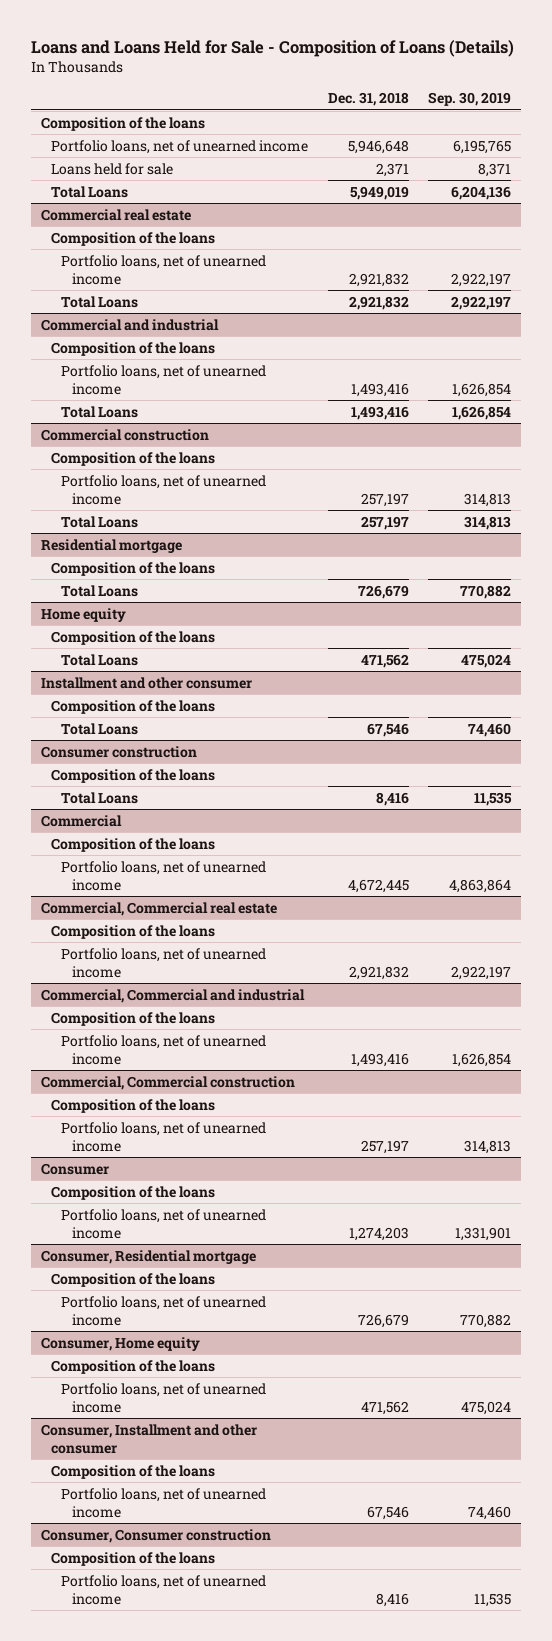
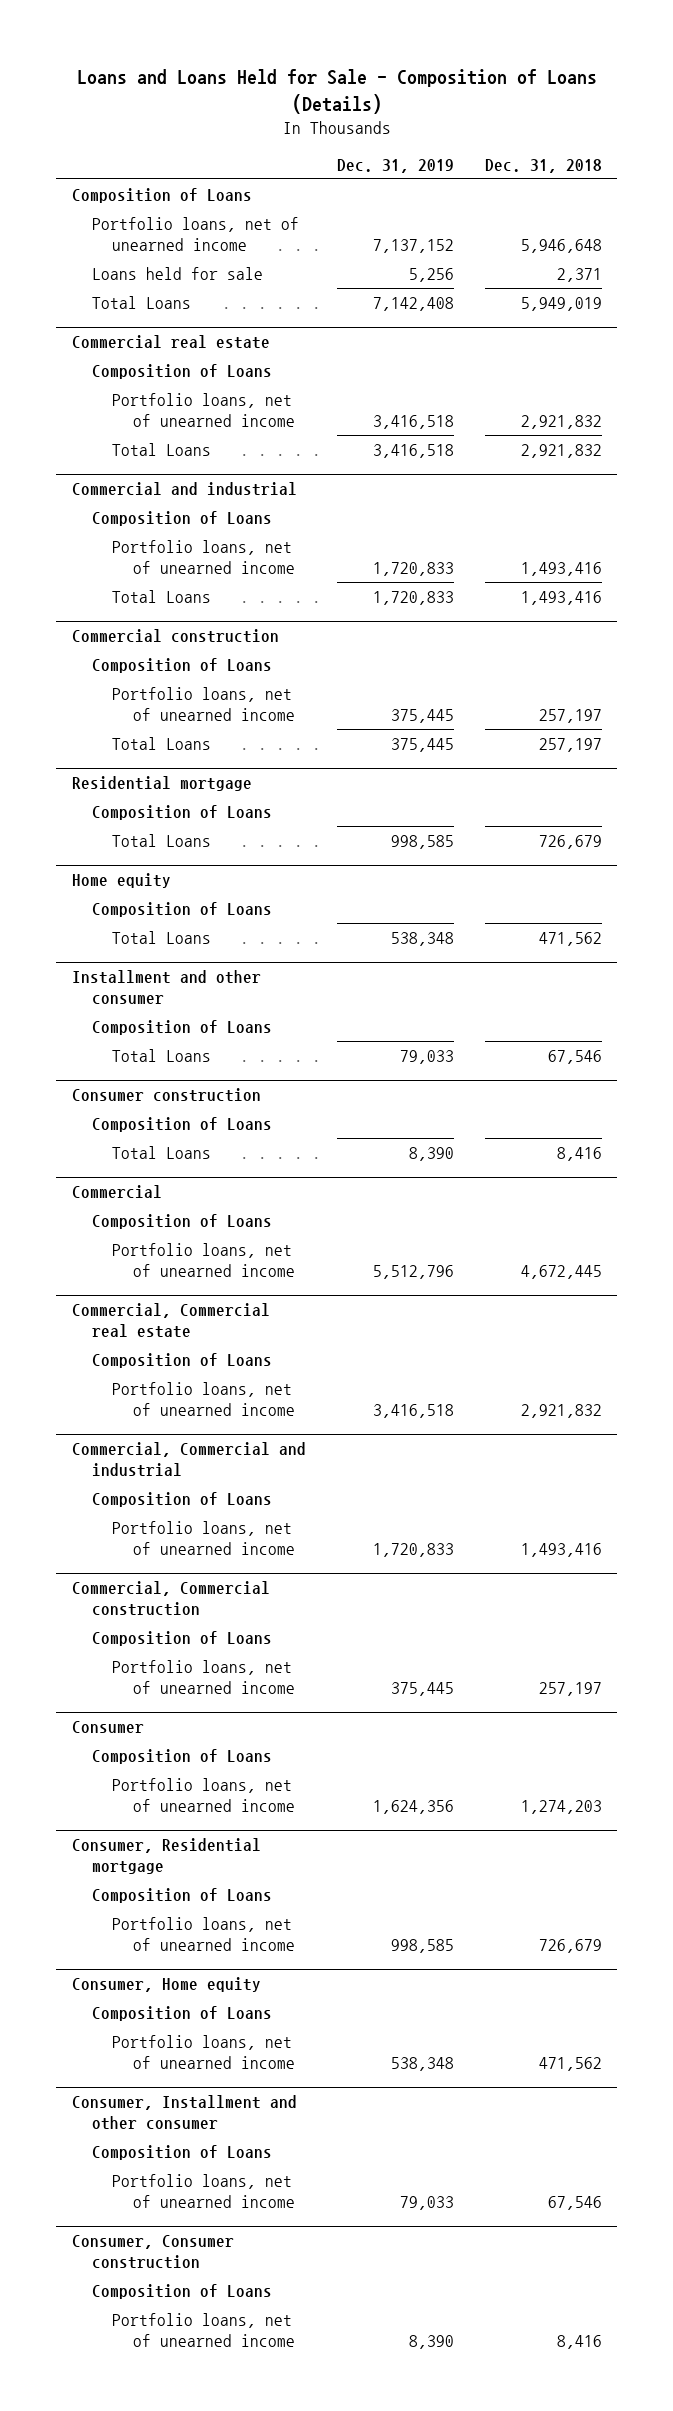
[428,92,512,107] Sep. 30, 2019 -> none
none -> [336,158,454,173] Dec. 31, 2019
[40,116,205,131] Composition of the loans -> [71,187,252,203] Composition of Loans
[50,231,215,246] Composition of the loans -> [92,363,273,379] Composition of Loans
[50,341,215,356] Composition of the loans -> [92,510,273,526] Composition of Loans
[50,451,215,466] Composition of the loans -> [92,657,273,673] Composition of Loans
[50,561,215,576] Composition of the loans -> [92,804,273,820] Composition of Loans
[50,630,215,645] Composition of the loans -> [92,901,273,917] Composition of Loans
[50,699,215,714] Composition of the loans -> [92,1019,273,1035] Composition of Loans
[50,768,215,783] Composition of the loans -> [92,1116,273,1132] Composition of Loans
[50,837,215,852] Composition of the loans -> [92,1213,273,1229] Composition of Loans
[50,924,215,939] Composition of the loans -> [92,1352,273,1368] Composition of Loans
[50,1011,215,1026] Composition of the loans -> [92,1491,273,1507] Composition of Loans
[50,1098,215,1113] Composition of the loans -> [92,1630,273,1646] Composition of Loans
[50,1185,215,1200] Composition of the loans -> [92,1748,273,1764] Composition of Loans
[50,1272,215,1287] Composition of the loans -> [92,1887,273,1903] Composition of Loans
[50,1359,215,1374] Composition of the loans -> [92,2005,273,2021] Composition of Loans
[50,1464,215,1479] Composition of the loans -> [92,2144,273,2160] Composition of Loans
[50,1551,215,1566] Composition of the loans -> [92,2283,273,2299] Composition of Loans

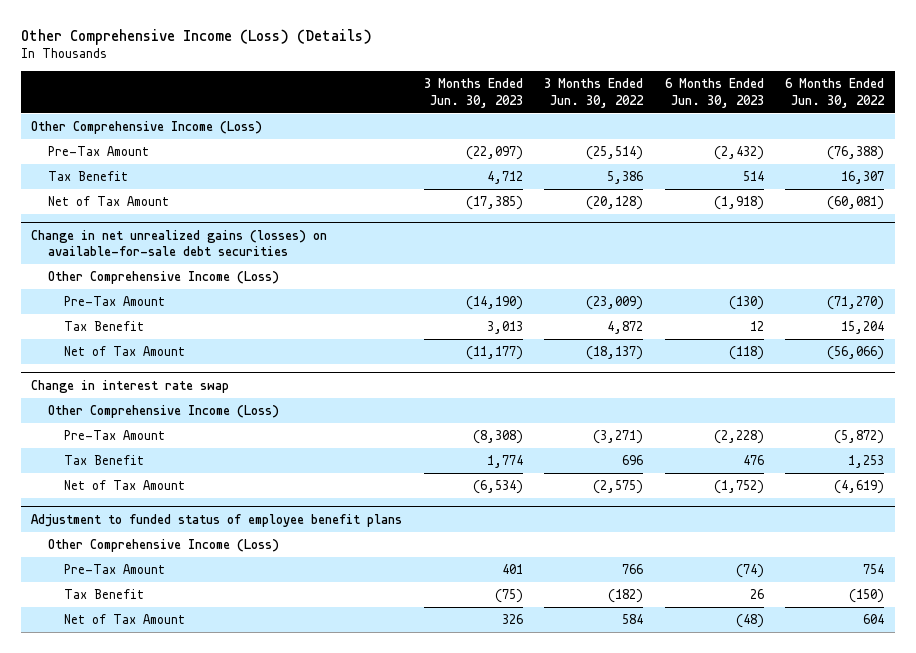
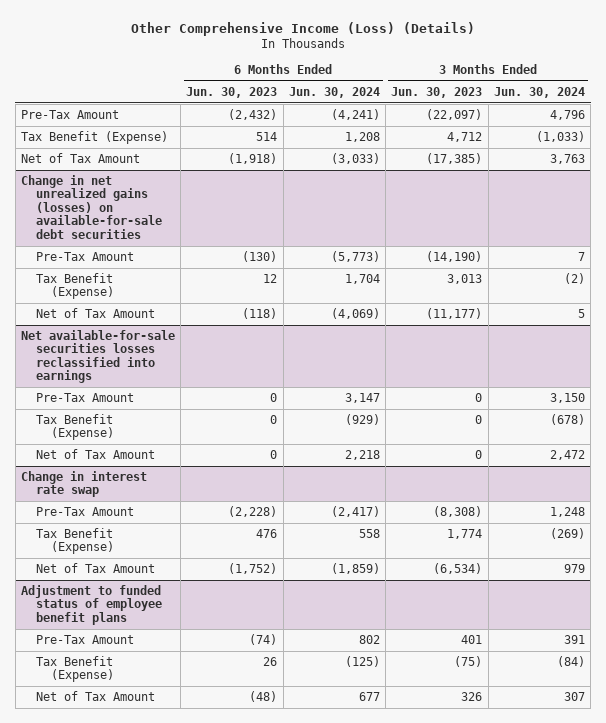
[544,77,645,108] 3 Months Ended Jun. 30, 2022 -> none
[785,77,886,108] 6 Months Ended Jun. 30, 2022 -> none
none -> [288,86,380,98] Jun. 30, 2024
none -> [493,86,585,98] Jun. 30, 2024
[31,121,263,135] Other Comprehensive Income (Loss) -> none
[47,171,128,182] Tax Benefit -> [20,130,168,144] Tax Benefit (Expense)
[47,271,279,285] Other Comprehensive Income (Loss) -> none
[63,321,144,332] Tax Benefit -> [35,272,114,300] Tax Benefit (Expense)
none -> [20,329,175,384] Net available-for-sale securities losses reclassified into earnings
none -> [35,392,134,402] Pre-Tax Amount
none -> [35,413,114,441] Tax Benefit (Expense)
none -> [35,448,155,459] Net of Tax Amount
[47,405,279,419] Other Comprehensive Income (Loss) -> none
[63,455,144,466] Tax Benefit -> [35,527,114,555] Tax Benefit (Expense)
[47,539,279,553] Other Comprehensive Income (Loss) -> none
[63,589,144,600] Tax Benefit -> [35,655,114,683] Tax Benefit (Expense)

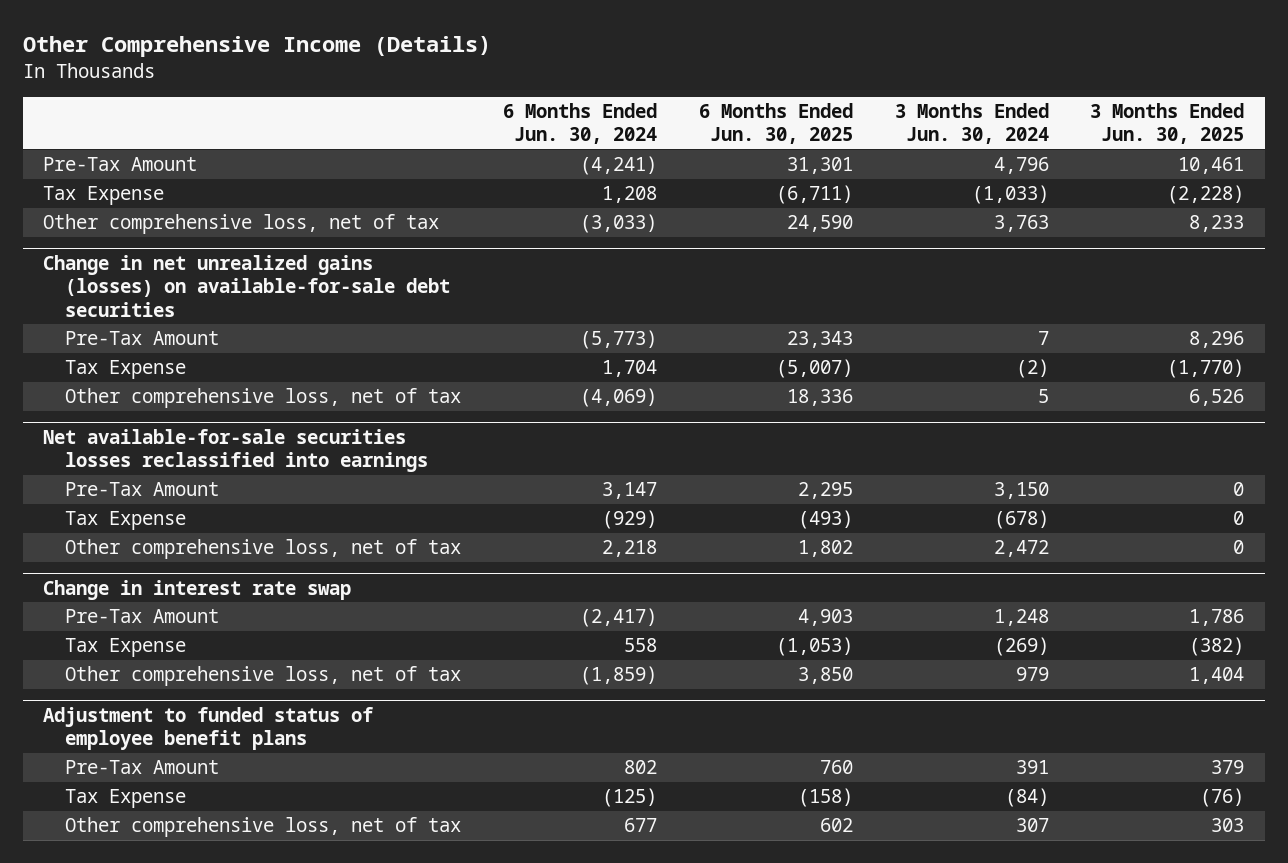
[130,21,475,36] Other Comprehensive Income (Loss) (Details) -> [22,36,491,58] Other Comprehensive Income (Details)
[186,86,278,98] Jun. 30, 2023 -> none
[391,86,483,98] Jun. 30, 2023 -> none
none -> [698,102,853,145] 6 Months Ended Jun. 30, 2025
none -> [1090,102,1245,145] 3 Months Ended Jun. 30, 2025
[20,130,168,144] Tax Benefit (Expense) -> [43,186,165,206] Tax Expense
[20,152,140,163] Net of Tax Amount -> [43,214,440,235] Other comprehensive loss, net of tax
[35,272,114,300] Tax Benefit (Expense) -> [65,360,187,380] Tax Expense
[35,307,155,318] Net of Tax Amount -> [65,388,462,409] Other comprehensive loss, net of tax
[35,413,114,441] Tax Benefit (Expense) -> [65,511,187,531] Tax Expense
[35,448,155,459] Net of Tax Amount -> [65,539,462,560] Other comprehensive loss, net of tax
[35,527,114,555] Tax Benefit (Expense) -> [65,638,187,658] Tax Expense
[35,562,155,573] Net of Tax Amount -> [65,666,462,687] Other comprehensive loss, net of tax
[35,655,114,683] Tax Benefit (Expense) -> [65,789,187,809] Tax Expense
[35,690,155,701] Net of Tax Amount -> [65,817,462,838] Other comprehensive loss, net of tax

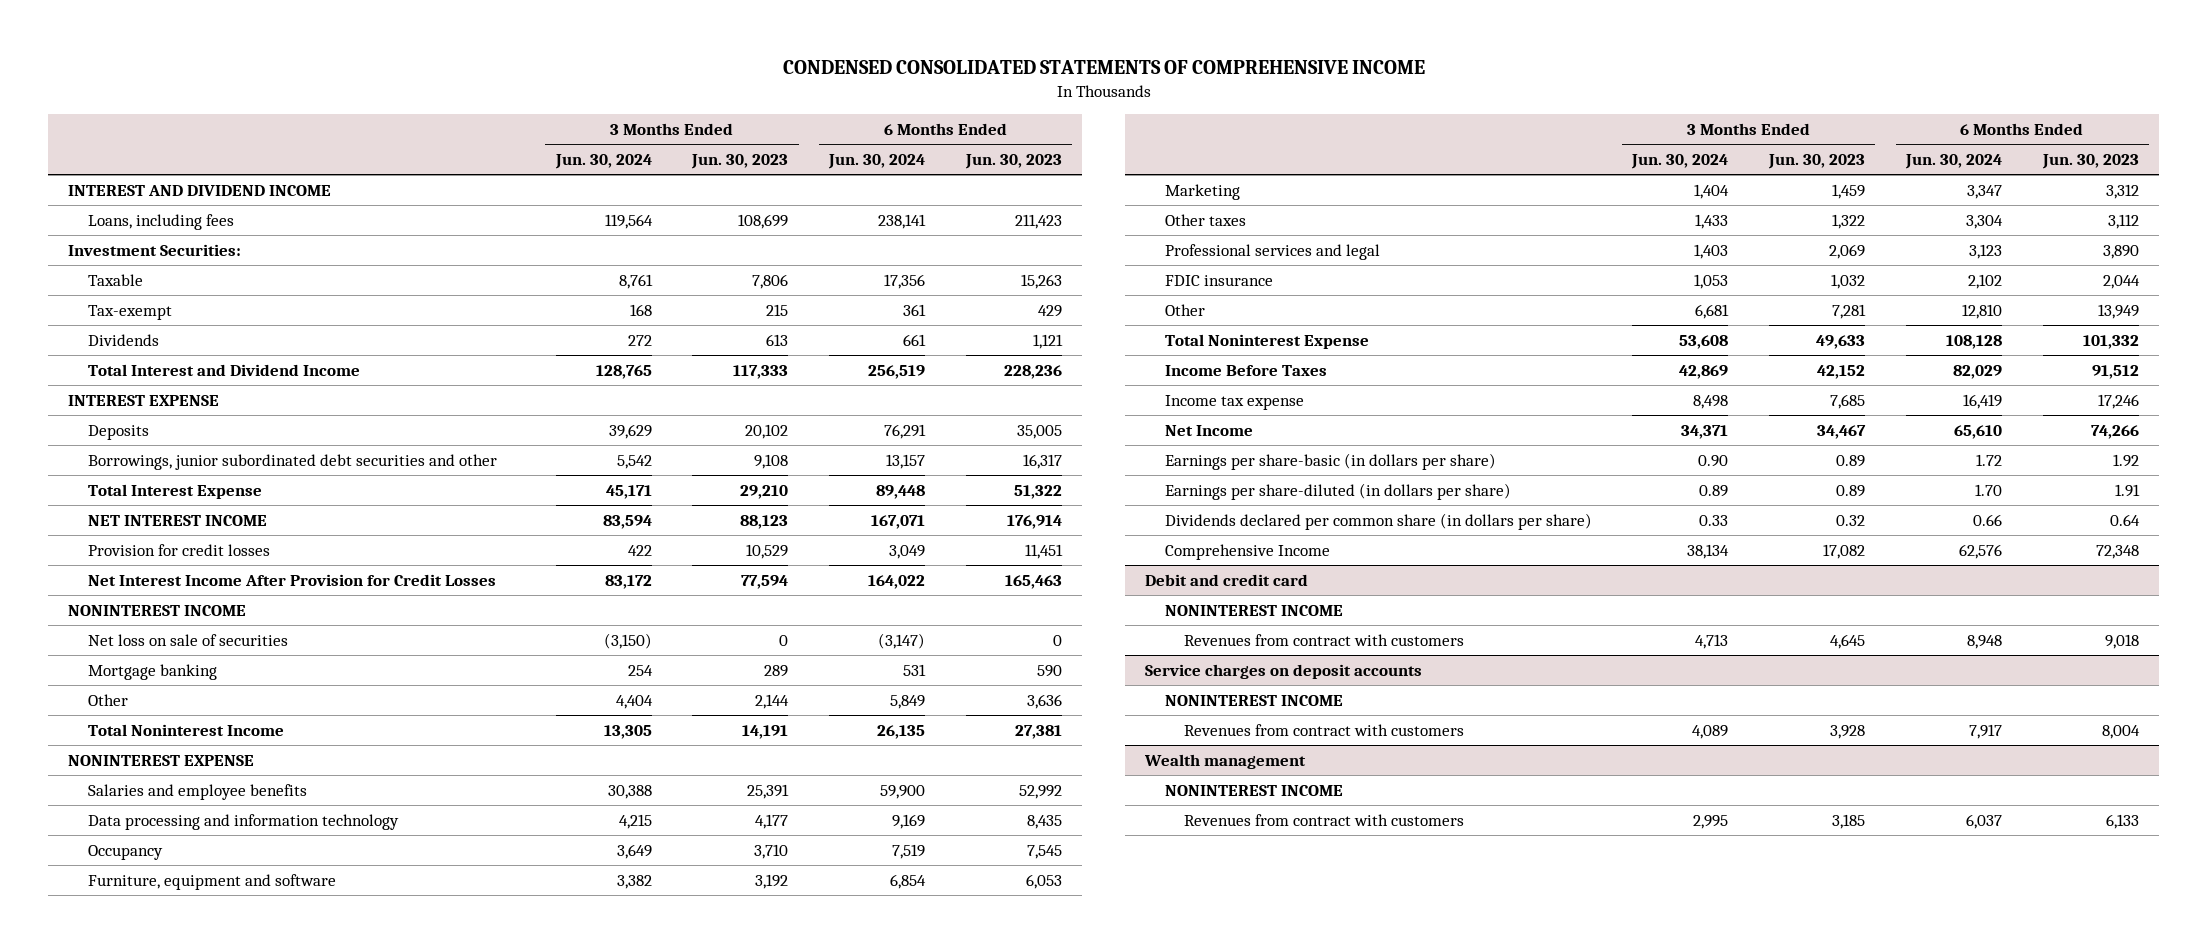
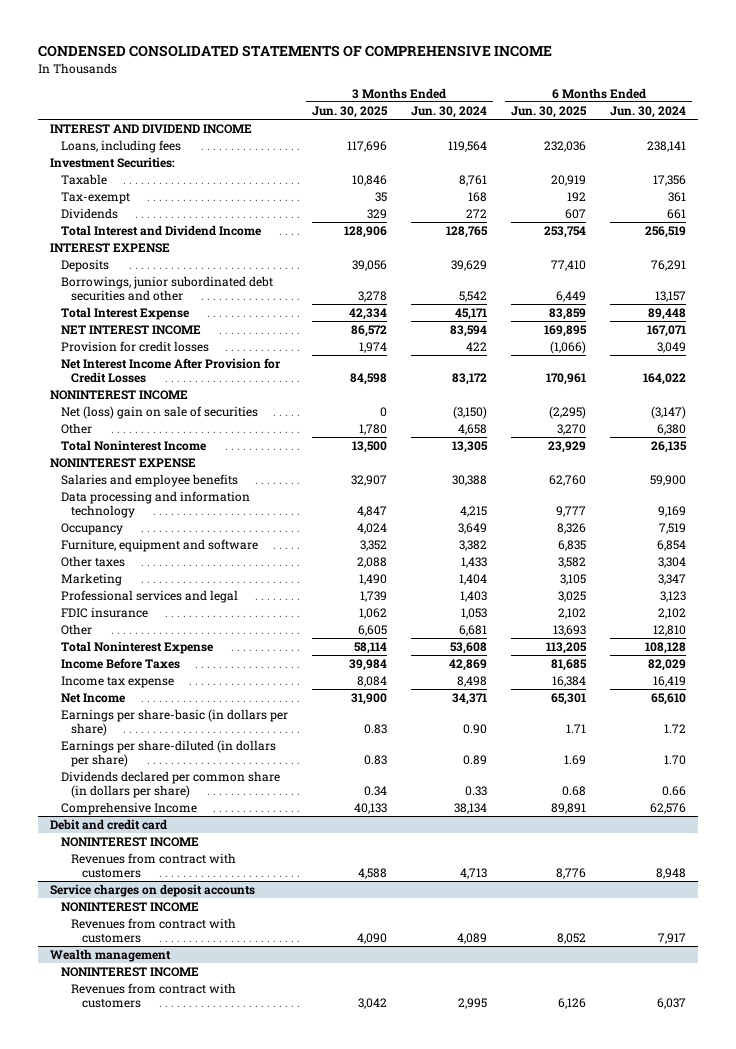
[691,154,789,170] Jun. 30, 2023 -> none
[964,154,1062,170] Jun. 30, 2023 -> none
none -> [311,105,388,118] Jun. 30, 2025
none -> [511,105,588,118] Jun. 30, 2025
[87,663,217,680] Mortgage banking -> none
[87,633,288,646] Net loss on sale of securities -> [60,405,258,419] Net (loss) gain on sale of securities
[615,694,653,709] 4,404 -> [457,423,487,435] 4,658
[890,694,926,709] 5,849 -> [657,423,687,435] 6,380
[1164,183,1240,200] Marketing -> [60,572,122,586] Marketing

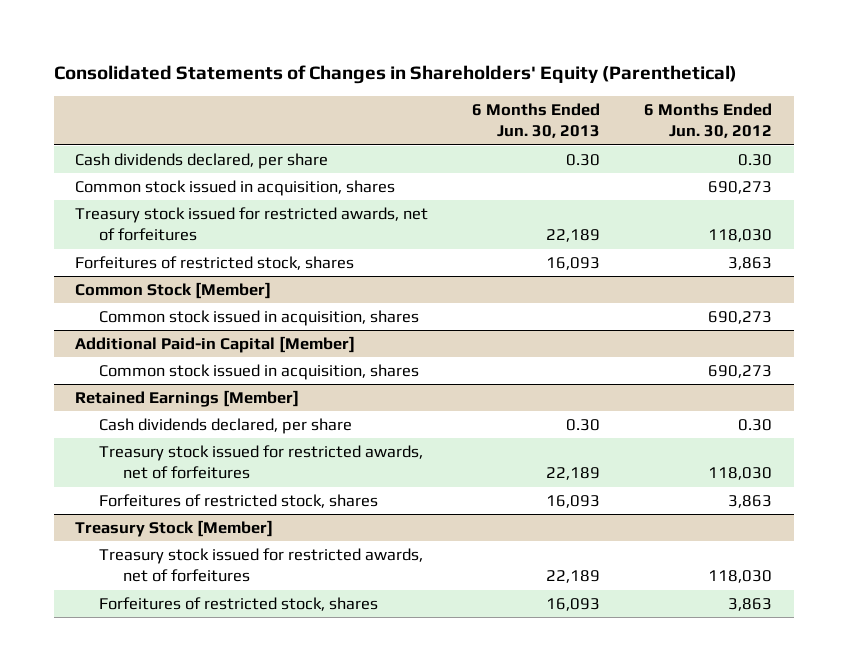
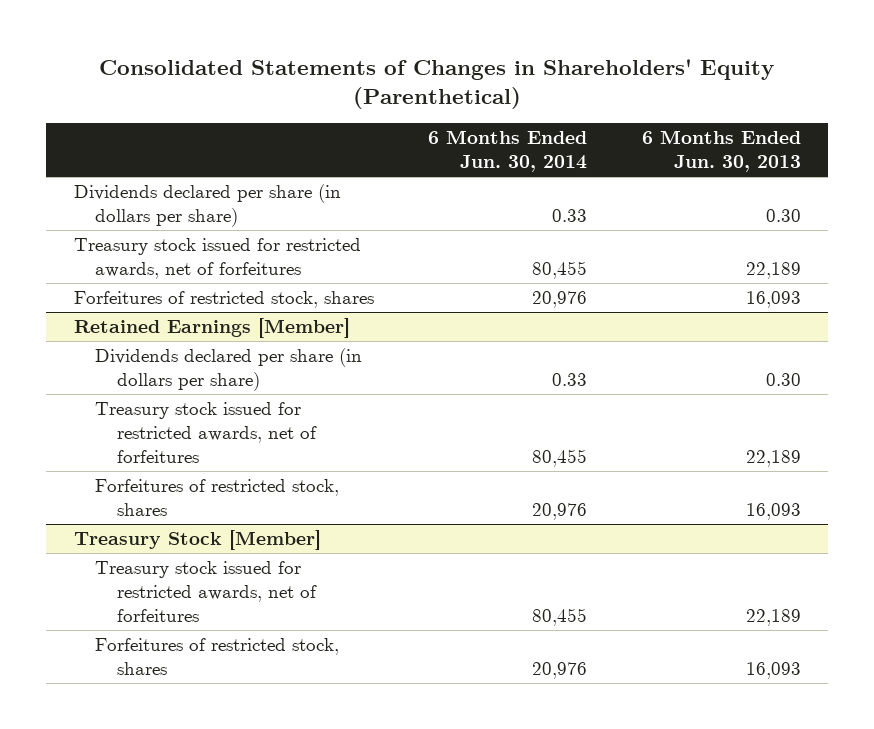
[643,102,772,139] 6 Months Ended Jun. 30, 2012 -> none
none -> [428,130,588,172] 6 Months Ended Jun. 30, 2014
[75,180,396,197] Common stock issued in acquisition, shares -> none
[75,153,329,170] Cash dividends declared, per share -> [73,184,341,227] Dividends declared per share (in dollars per share)
[75,282,272,300] Common Stock [Member] -> none
[99,310,420,327] Common stock issued in acquisition, shares -> none
[75,336,356,354] Additional Paid-in Capital [Member] -> none
[99,364,420,381] Common stock issued in acquisition, shares -> none
[99,418,353,435] Cash dividends declared, per share -> [95,348,363,391] Dividends declared per share (in dollars per share)

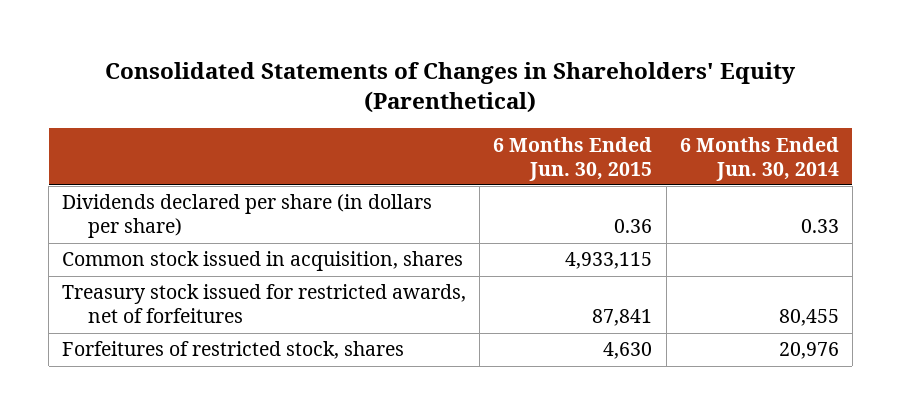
[641,130,801,172] 6 Months Ended Jun. 30, 2013 -> none
none -> [493,136,653,181] 6 Months Ended Jun. 30, 2015
[73,238,361,279] Treasury stock issued for restricted awards, net of forfeitures -> none
[73,291,374,309] Forfeitures of restricted stock, shares -> none
[73,318,350,339] Retained Earnings [Member] -> none
[95,348,363,391] Dividends declared per share (in dollars per share) -> none
[95,402,318,463] Treasury stock issued for restricted awards, net of forfeitures -> none
[95,479,340,516] Forfeitures of restricted stock, shares -> none
[73,530,321,551] Treasury Stock [Member] -> none
none -> [62,251,464,272] Common stock issued in acquisition, shares

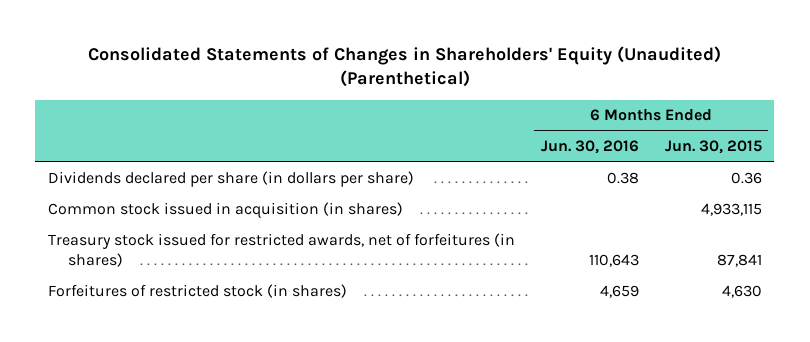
[105,61,797,113] Consolidated Statements of Changes in Shareholders' Equity (Parenthetical) -> [87,45,721,88] Consolidated Statements of Changes in Shareholders' Equity (Unaudited) (Parenthetical)
[679,136,839,181] 6 Months Ended Jun. 30, 2014 -> none
none -> [540,140,639,155] Jun. 30, 2016
[62,251,464,272] Common stock issued in acquisition, shares -> [48,202,404,219] Common stock issued in acquisition (in shares)
[62,284,467,324] Treasury stock issued for restricted awards, net of forfeitures -> [48,233,516,268] Treasury stock issued for restricted awards, net of forfeitures (in shares)
[62,341,405,360] Forfeitures of restricted stock, shares -> [48,284,348,299] Forfeitures of restricted stock (in shares)

